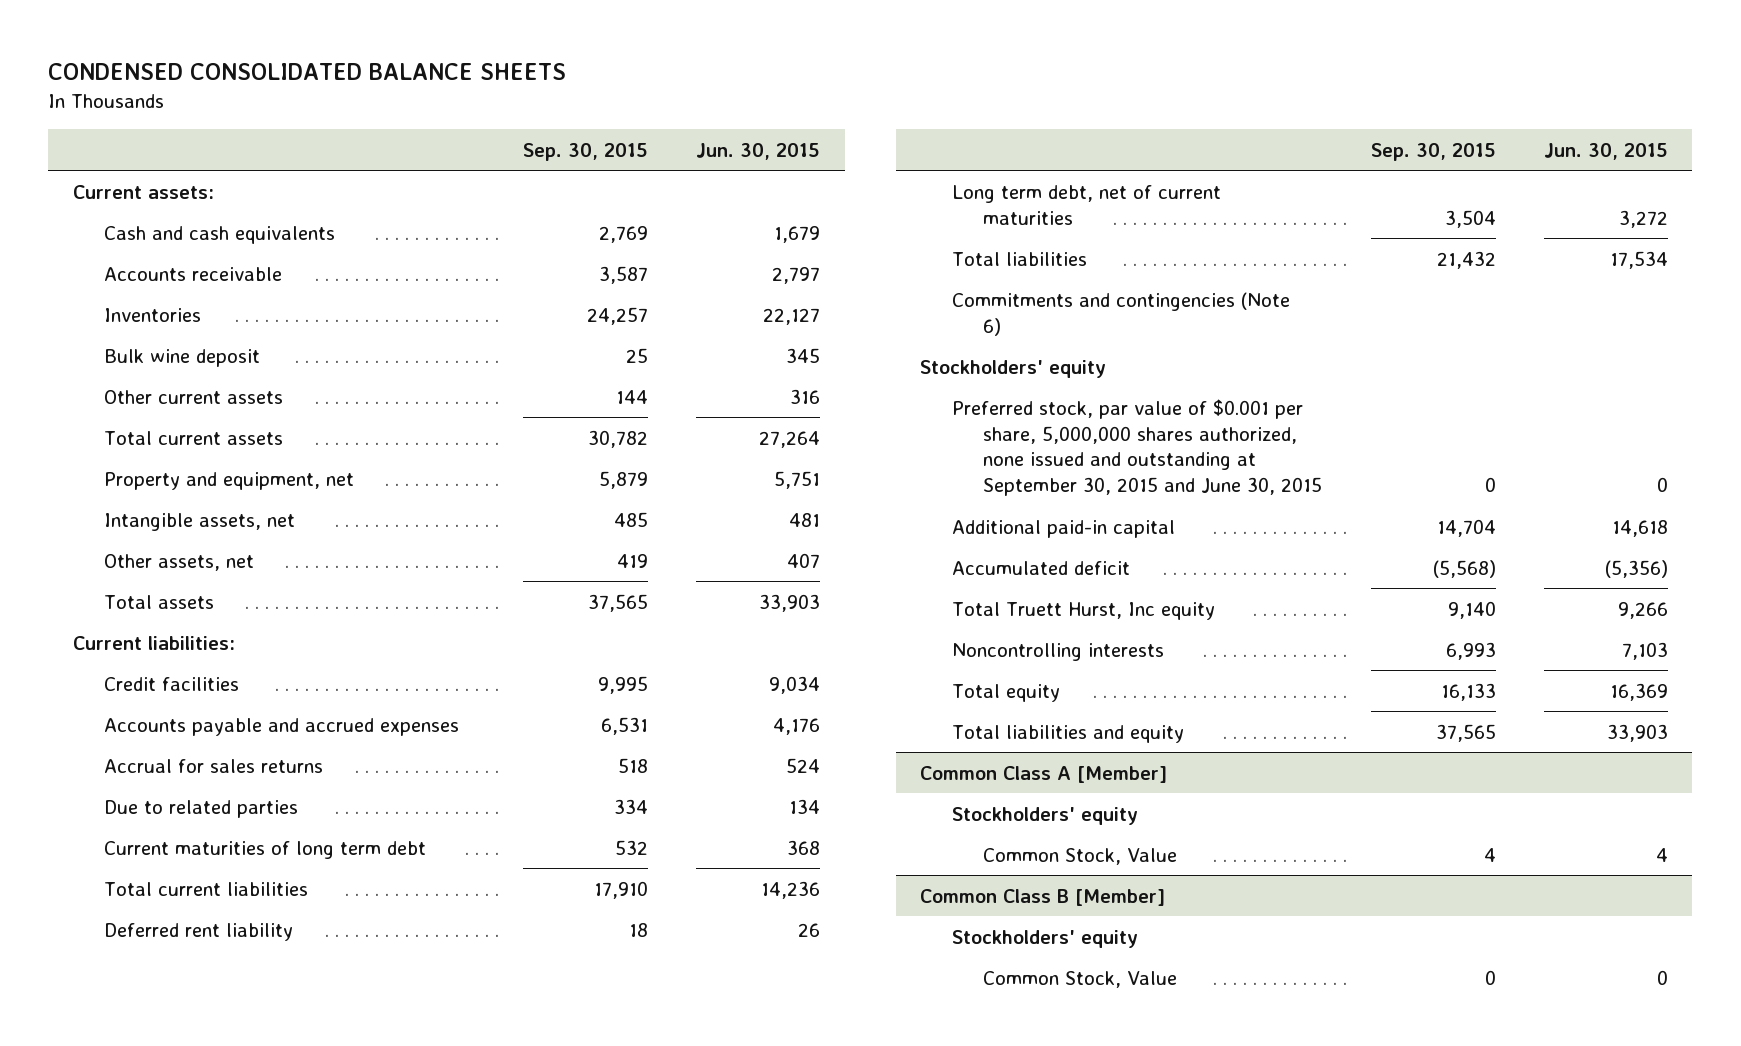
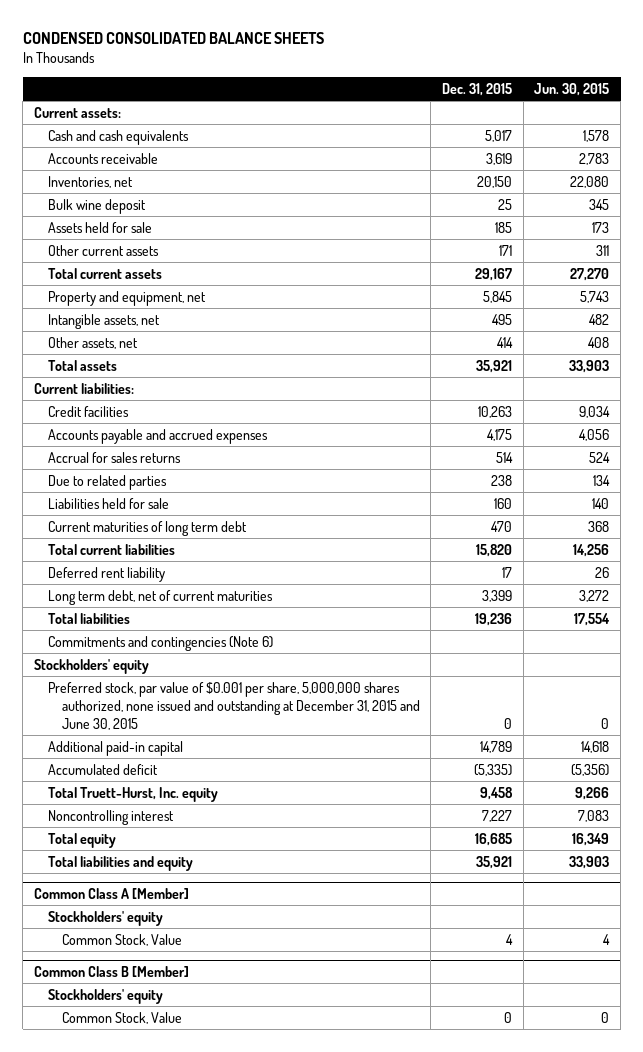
[523,142,649,161] Sep. 30, 2015 -> none
none -> [442,82,513,96] Dec. 31, 2015
[774,225,821,243] 1,679 -> [583,129,610,142] 1,578
[772,266,821,284] 2,797 -> [579,152,610,165] 2,783
[104,307,202,322] Inventories -> [47,175,133,188] Inventories, net
[763,307,821,325] 22,127 -> [570,175,610,188] 22,080
none -> [47,221,152,233] Assets held for sale
[790,388,821,404] 316 -> [596,244,610,256] 311
[759,430,821,448] 27,264 -> [570,267,610,281] 27,270
[774,470,821,489] 5,751 -> [580,290,610,303] 5,743
[789,512,821,527] 481 -> [589,313,610,325] 482
[787,552,821,568] 407 -> [588,336,610,348] 408
[773,717,821,735] 4,176 -> [579,428,610,441] 4,056
none -> [47,497,169,509] Liabilities held for sale
[761,880,821,899] 14,236 -> [573,543,610,557] 14,256
[1610,250,1669,269] 17,534 -> [574,612,611,626] 17,554
[951,398,1323,497] Preferred stock, par value of $0.001 per share, 5,000,000 shares authorized, none issued and outstanding at September 30, 2015 and June 30, 2015 -> [47,681,420,730] Preferred stock, par value of $0.001 per share, 5,000,000 shares authorized, none issued and outstanding at December 31, 2015 and June 30, 2015
[951,601,1215,620] Total Truett Hurst, Inc equity -> [47,786,218,802] Total Truett-Hurst, Inc. equity
[951,642,1164,661] Noncontrolling interests -> [47,809,174,825] Noncontrolling interest
[1622,641,1669,660] 7,103 -> [578,809,610,822] 7,083
[1610,682,1669,701] 16,369 -> [572,832,610,846] 16,349

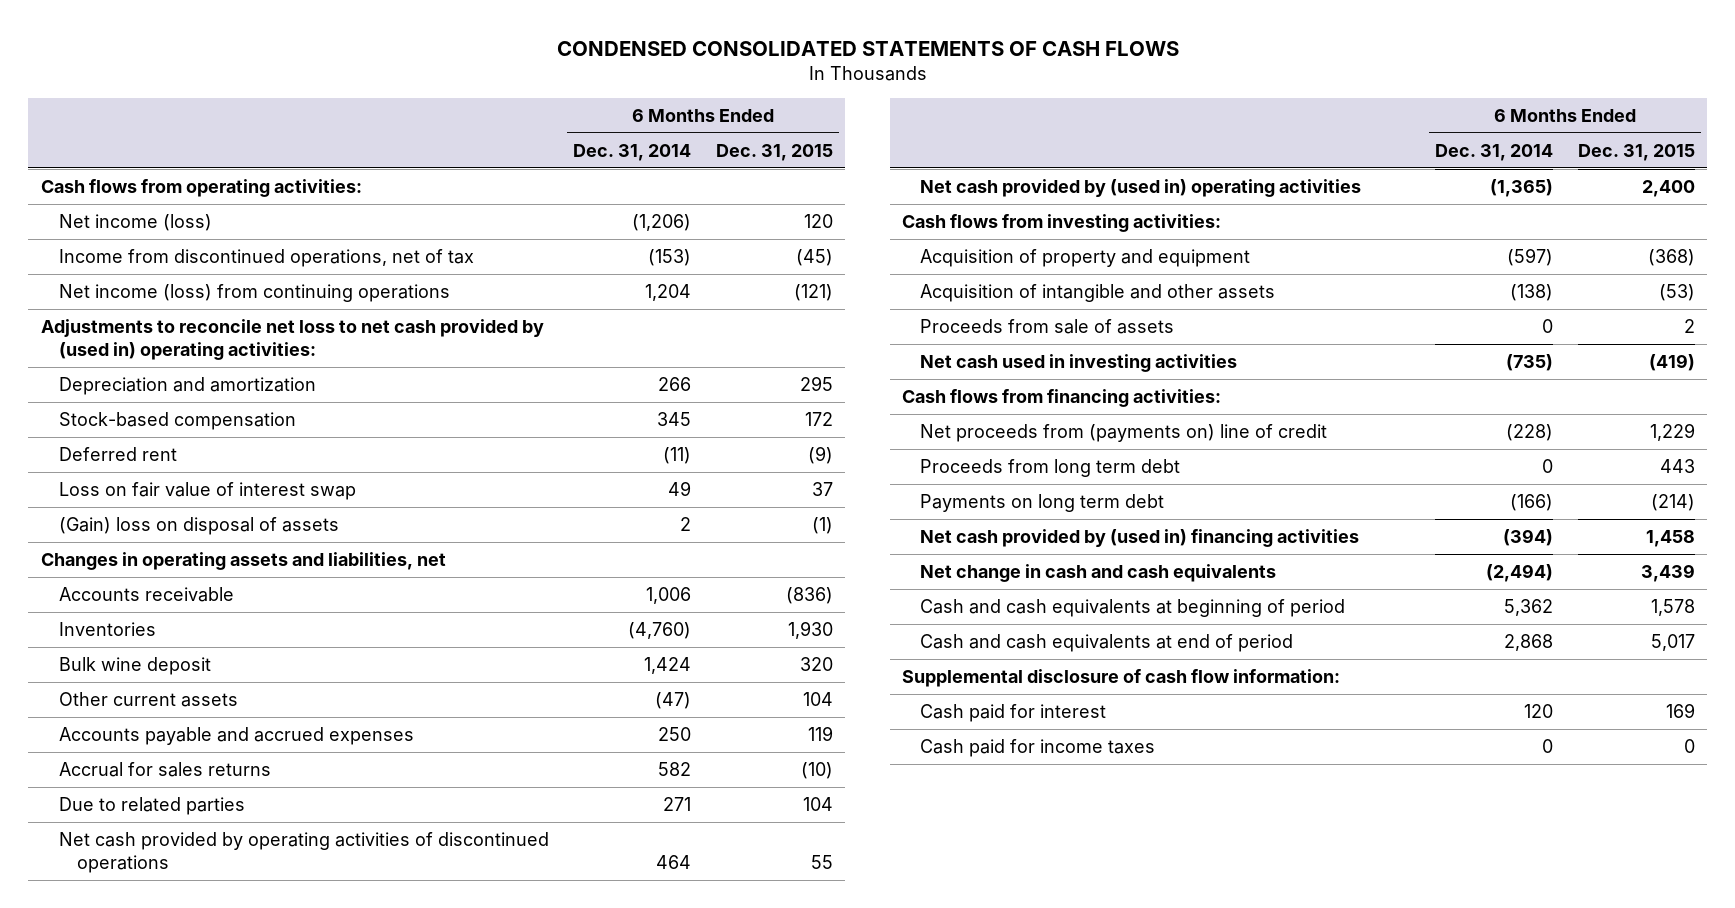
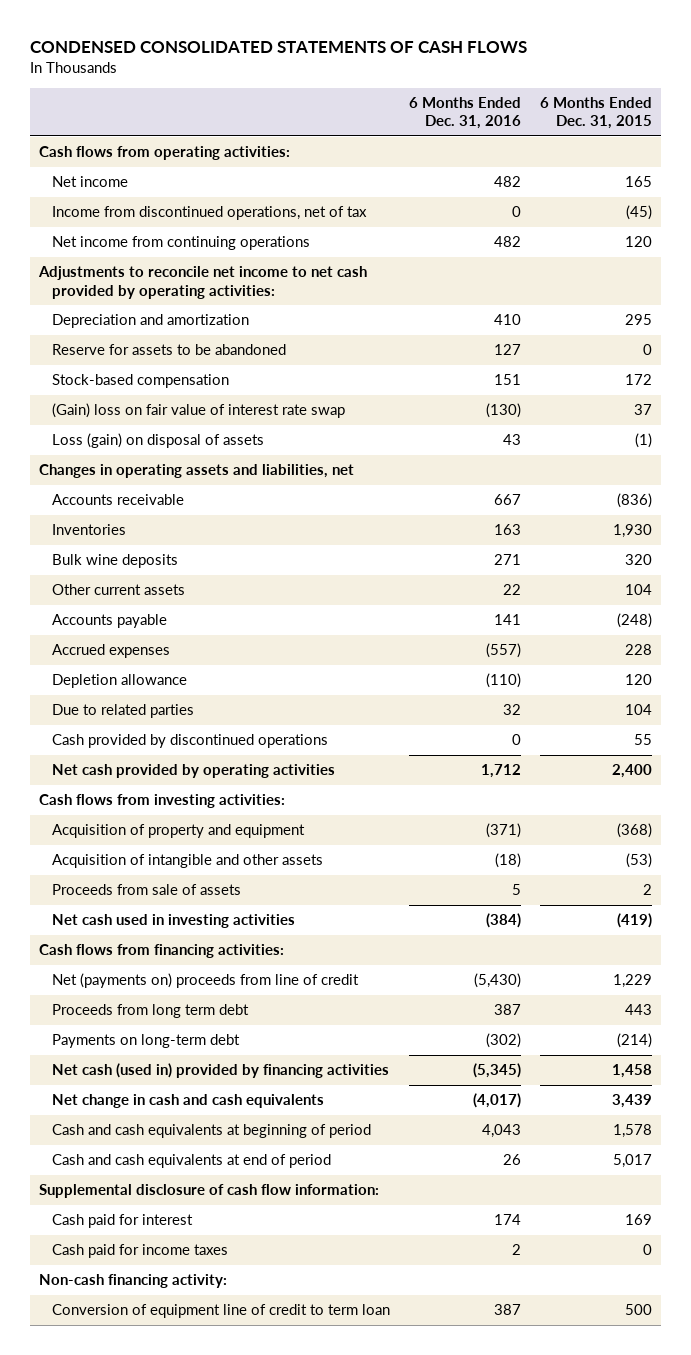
[573,143,692,161] Dec. 31, 2014 -> none
none -> [409,96,522,130] 6 Months Ended Dec. 31, 2016
[58,213,212,231] Net income (loss) -> [52,176,129,188] Net income
[804,213,834,228] 120 -> [624,176,652,188] 165
[58,283,450,302] Net income (loss) from continuing operations -> [52,236,311,251] Net income from continuing operations
[794,283,834,301] (121) -> [624,236,652,248] 120
[40,318,544,360] Adjustments to reconcile net loss to net cash provided by (used in) operating activities: -> [38,266,368,299] Adjustments to reconcile net income to net cash provided by operating activities:
none -> [52,344,287,356] Reserve for assets to be abandoned
[58,446,177,461] Deferred rent -> none
[58,481,356,500] Loss on fair value of interest swap -> [52,403,346,419] (Gain) loss on fair value of interest rate swap
[58,516,339,535] (Gain) loss on disposal of assets -> [52,433,265,449] Loss (gain) on disposal of assets
[58,656,211,675] Bulk wine deposit -> [52,554,179,569] Bulk wine deposits
[58,726,414,745] Accounts payable and accrued expenses -> none
[58,761,271,777] Accrual for sales returns -> none
none -> [52,614,168,629] Accounts payable
none -> [52,644,171,659] Accrued expenses
none -> [52,674,188,689] Depletion allowance
[58,831,549,873] Net cash provided by operating activities of discontinued operations -> [52,734,329,749] Cash provided by discontinued operations
[920,178,1362,197] Net cash provided by (used in) operating activities -> [52,764,336,779] Net cash provided by operating activities
[920,423,1328,442] Net proceeds from (payments on) line of credit -> [52,973,360,989] Net (payments on) proceeds from line of credit
[920,493,1165,512] Payments on long term debt -> [52,1034,241,1049] Payments on long-term debt
[920,528,1360,547] Net cash provided by (used in) financing activities -> [52,1063,390,1079] Net cash (used in) provided by financing activities
none -> [39,1274,228,1289] Non-cash financing activity:
none -> [52,1304,391,1319] Conversion of equipment line of credit to term loan

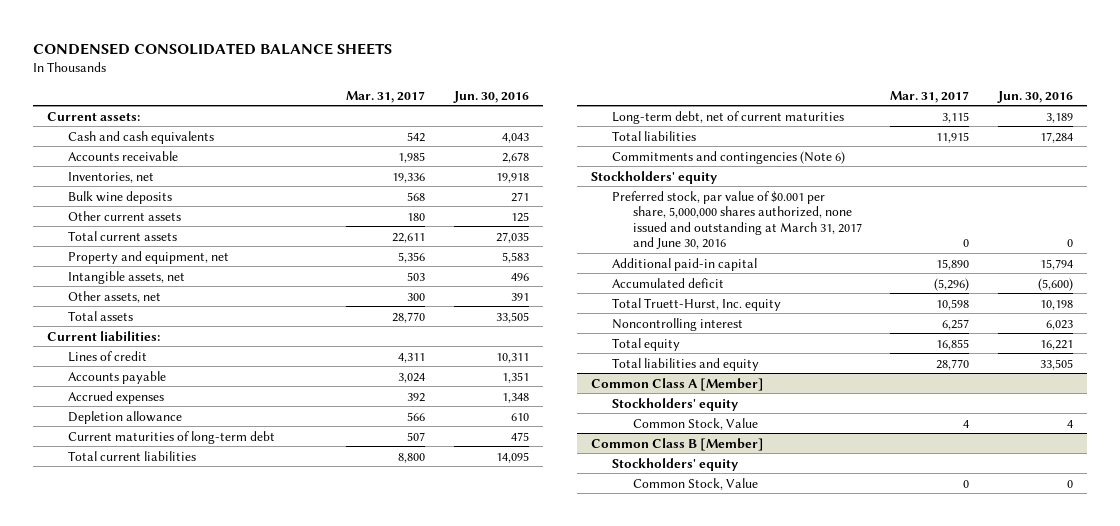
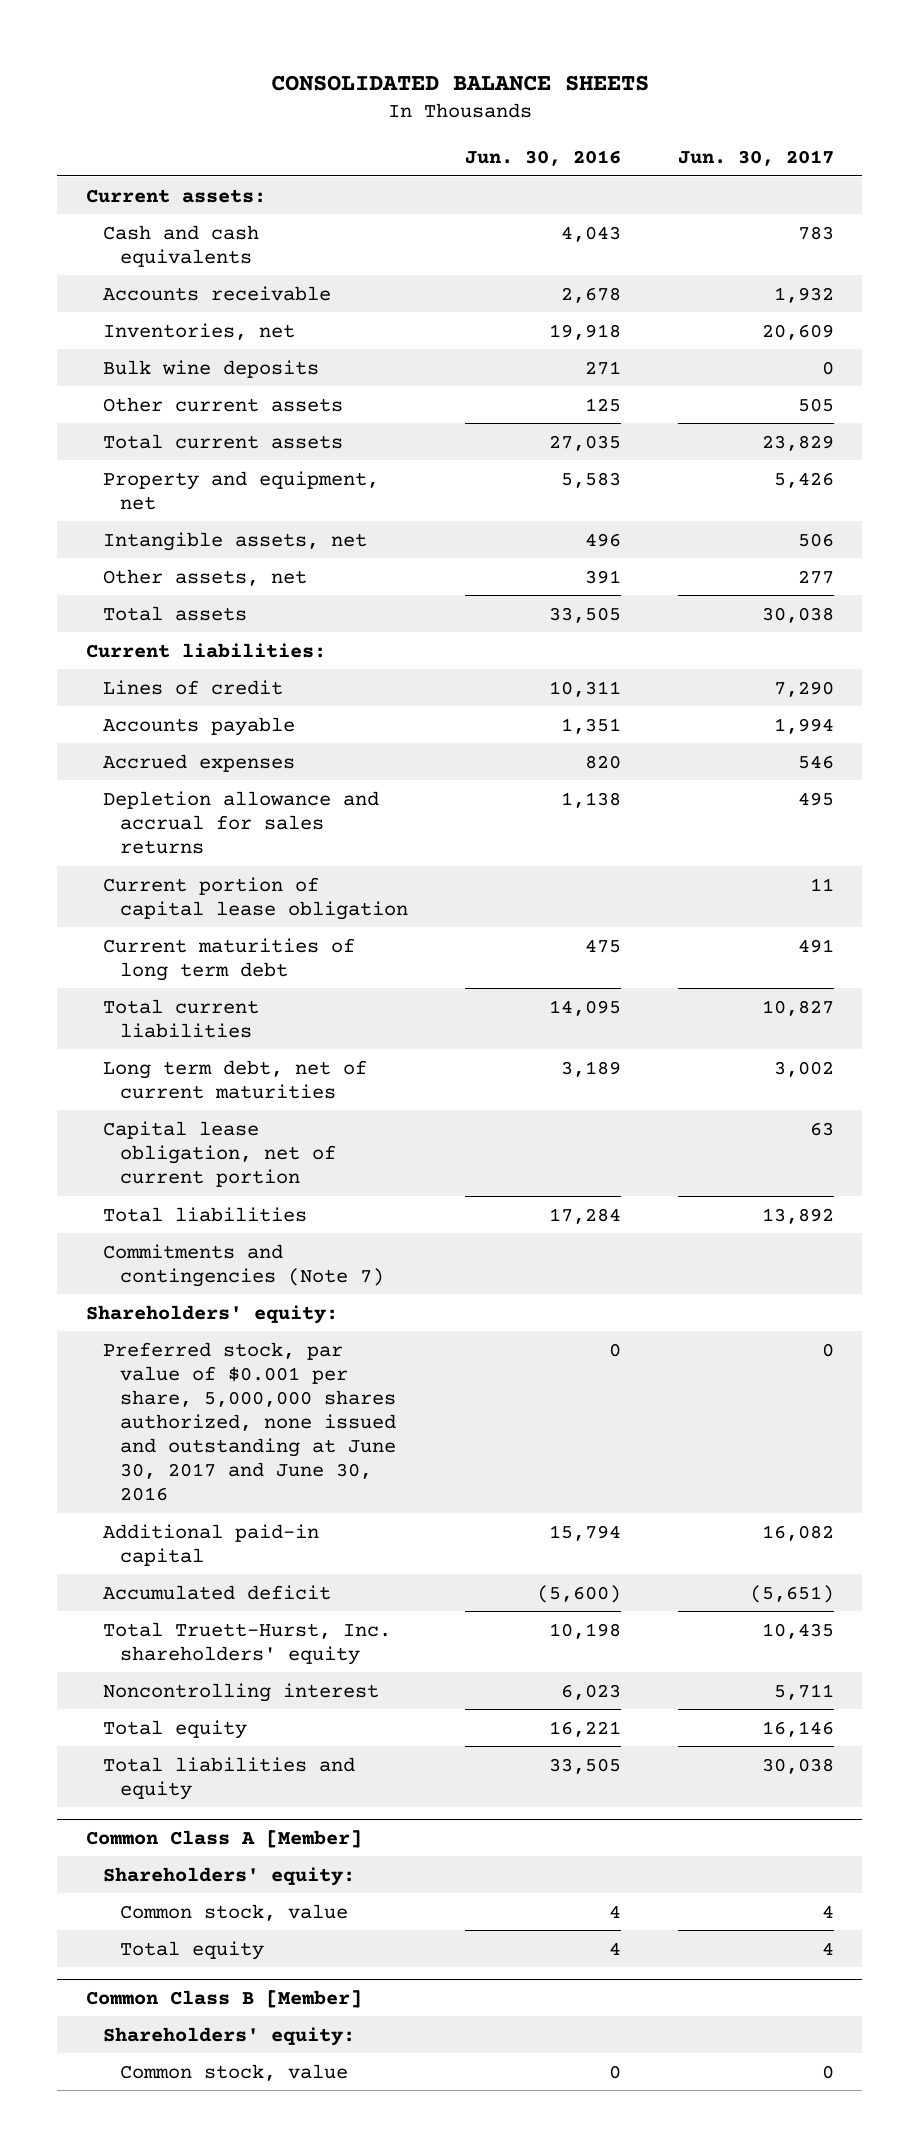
[32,42,392,55] CONDENSED CONSOLIDATED BALANCE SHEETS -> [270,74,649,91] CONSOLIDATED BALANCE SHEETS
[346,90,426,103] Mar. 31, 2017 -> none
none -> [677,149,834,166] Jun. 30, 2017
[67,410,182,424] Depletion allowance -> none
[501,392,529,403] 1,348 -> [585,754,622,769] 820
none -> [103,790,380,854] Depletion allowance and accrual for sales returns
none -> [103,876,409,920] Current portion of capital lease obligation
[67,430,275,444] Current maturities of long-term debt -> [103,937,356,981] Current maturities of long term debt
[611,110,844,124] Long-term debt, net of current maturities -> [103,1059,368,1099] Long term debt, net of current maturities
none -> [103,1120,337,1187] Capital lease obligation, net of current portion
[611,150,845,164] Commitments and contingencies (Note 6) -> [103,1243,385,1287] Commitments and contingencies (Note 7)
[590,170,717,184] Stockholders' equity -> [85,1304,338,1324] Shareholders' equity:
[611,190,863,250] Preferred stock, par value of $0.001 per share, 5,000,000 shares authorized, none issued and outstanding at March 31, 2017 and June 30, 2016 -> [103,1341,397,1502] Preferred stock, par value of $0.001 per share, 5,000,000 shares authorized, none issued and outstanding at June 30, 2017 and June 30, 2016
[611,297,781,311] Total Truett-Hurst, Inc. equity -> [103,1621,392,1665] Total Truett-Hurst, Inc. shareholders' equity
[611,397,738,411] Stockholders' equity -> [103,1866,356,1886] Shareholders' equity:
[633,417,759,430] Common Stock, Value -> [120,1903,349,1921] Common stock, value
none -> [120,1940,265,1960] Total equity
[611,457,738,471] Stockholders' equity -> [103,2026,356,2046] Shareholders' equity:
[633,477,759,490] Common Stock, Value -> [120,2063,349,2081] Common stock, value

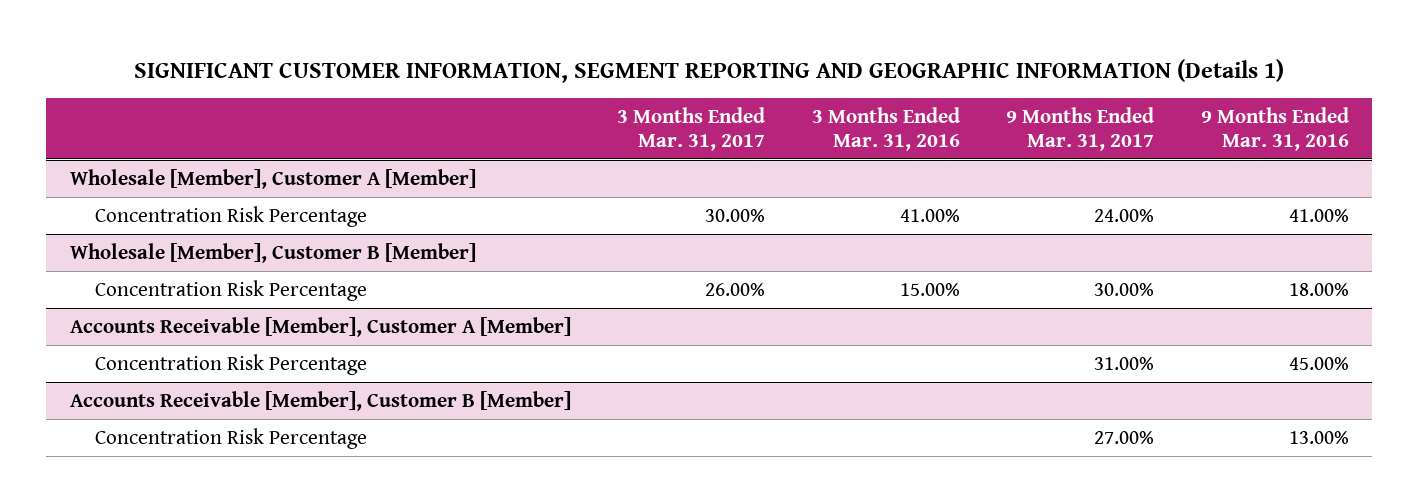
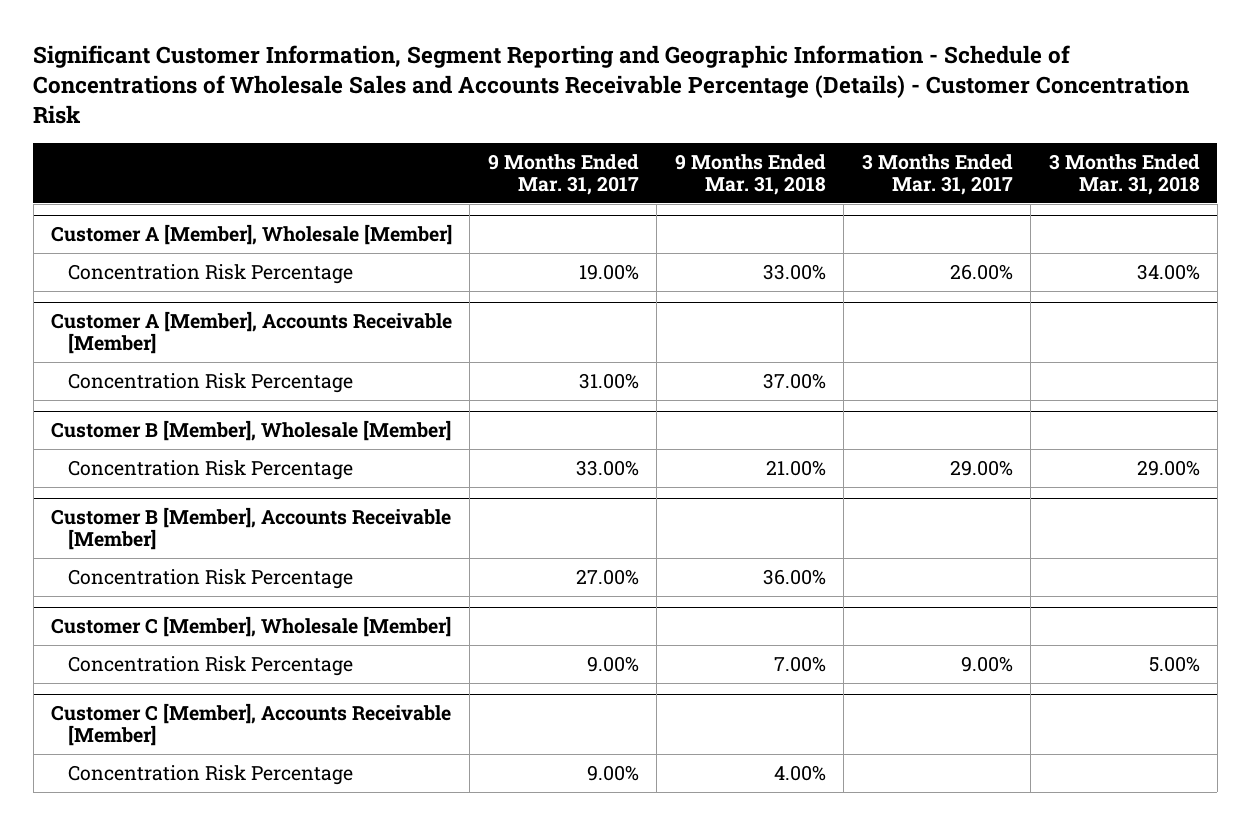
[134,58,1285,83] SIGNIFICANT CUSTOMER INFORMATION, SEGMENT REPORTING AND GEOGRAPHIC INFORMATION (Details 1) -> [33,45,1190,125] Significant Customer Information, Segment Reporting and Geographic Information - Schedule of Concentrations of Wholesale Sales and Accounts Receivable Percentage (Details) - Customer Concentration Risk
[811,106,960,151] 3 Months Ended Mar. 31, 2016 -> none
[1200,106,1349,151] 9 Months Ended Mar. 31, 2016 -> none
none -> [674,153,826,195] 9 Months Ended Mar. 31, 2018
none -> [1048,153,1200,195] 3 Months Ended Mar. 31, 2018
[69,242,476,263] Wholesale [Member], Customer B [Member] -> none
[94,279,367,301] Concentration Risk Percentage -> none
[69,168,476,189] Wholesale [Member], Customer A [Member] -> [50,224,452,246] Customer A [Member], Wholesale [Member]
[705,208,766,222] 30.00% -> [949,263,1013,280] 26.00%
[1094,208,1155,222] 24.00% -> [578,263,639,280] 19.00%
[69,316,571,337] Accounts Receivable [Member], Customer A [Member] -> [50,311,452,355] Customer A [Member], Accounts Receivable [Member]
none -> [50,420,451,442] Customer B [Member], Wholesale [Member]
none -> [67,459,353,480] Concentration Risk Percentage
[69,390,571,411] Accounts Receivable [Member], Customer B [Member] -> [50,507,451,551] Customer B [Member], Accounts Receivable [Member]
none -> [50,616,451,638] Customer C [Member], Wholesale [Member]
none -> [67,655,353,676] Concentration Risk Percentage
none -> [50,703,451,747] Customer C [Member], Accounts Receivable [Member]
none -> [67,764,353,785] Concentration Risk Percentage

